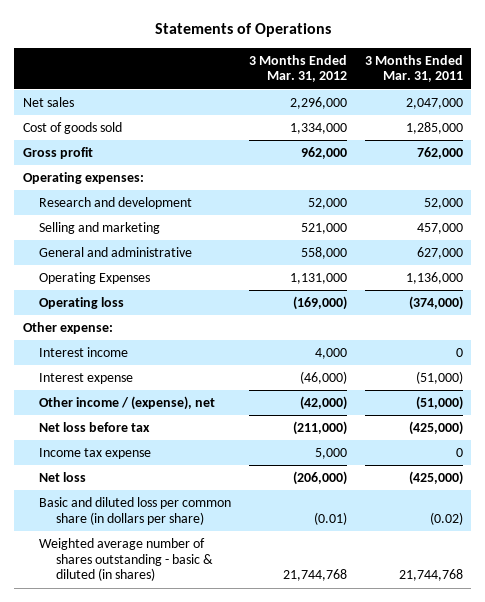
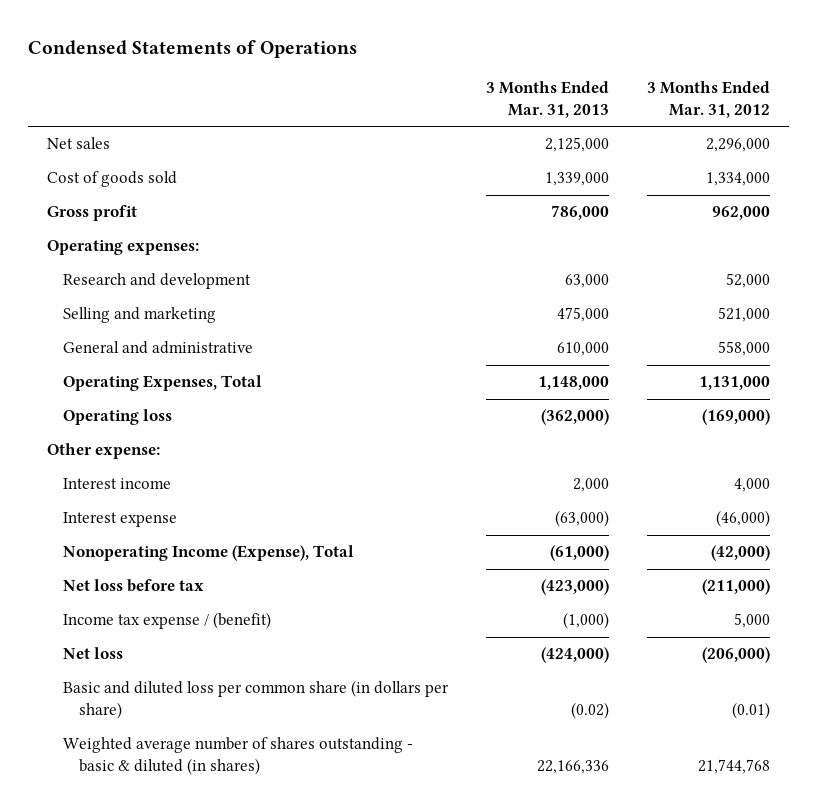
[154,23,331,38] Statements of Operations -> [27,39,357,58] Condensed Statements of Operations
[364,54,463,83] 3 Months Ended Mar. 31, 2011 -> none
none -> [485,80,609,118] 3 Months Ended Mar. 31, 2013
[39,271,151,284] Operating Expenses -> [62,375,262,392] Operating Expenses, Total
[39,395,216,410] Other income / (expense), net -> [62,545,354,562] Nonoperating Income (Expense), Total
[39,447,152,459] Income tax expense -> [62,612,271,630] Income tax expense / (benefit)

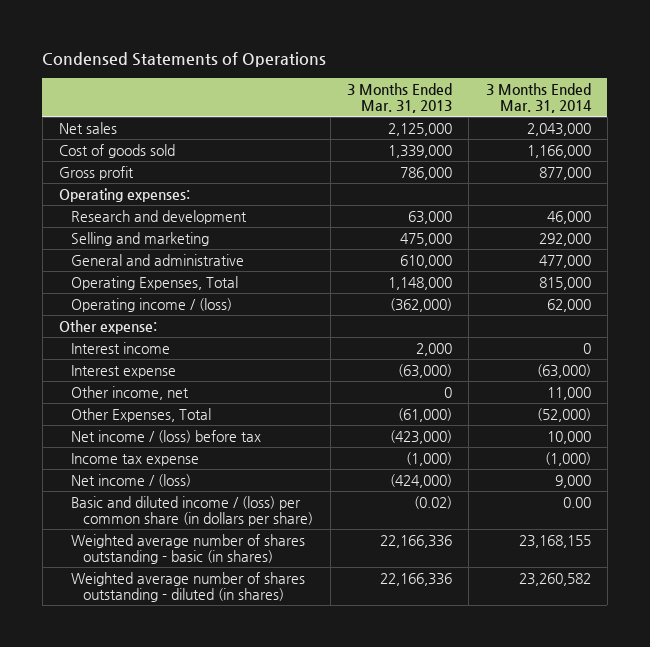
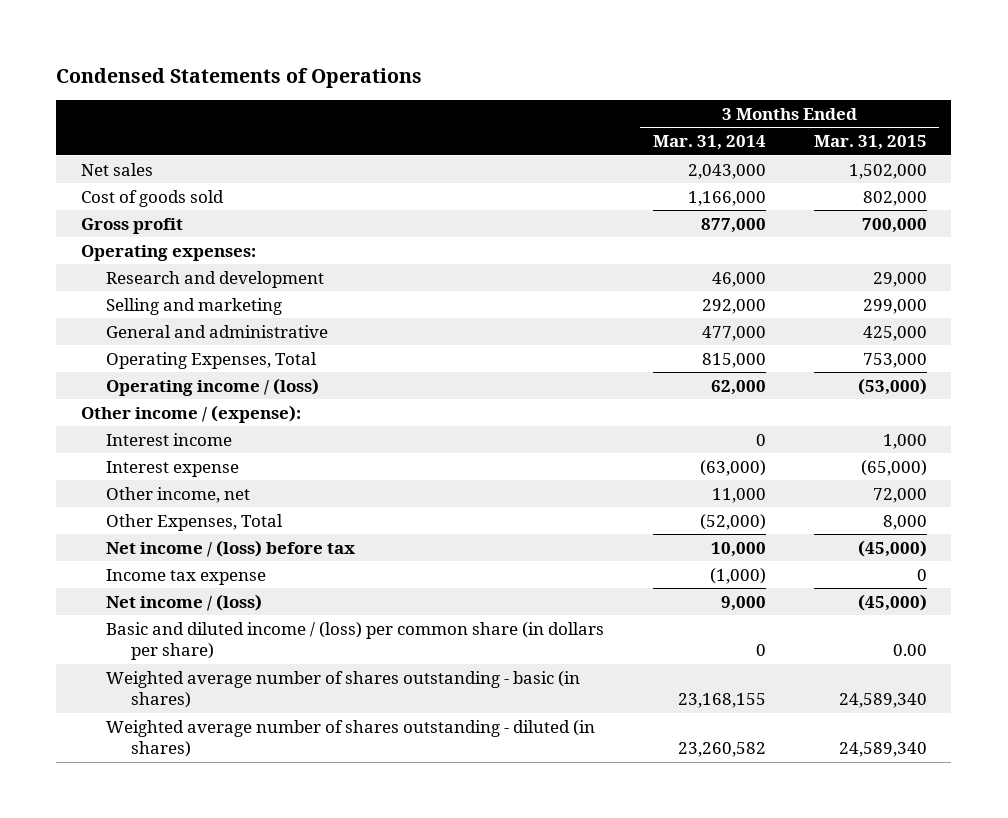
[346,82,452,114] 3 Months Ended Mar. 31, 2013 -> none
none -> [814,135,928,151] Mar. 31, 2015
[59,319,158,334] Other expense: -> [80,404,301,423] Other income / (expense):
[562,496,591,508] 0.00 -> [755,644,766,657] 0

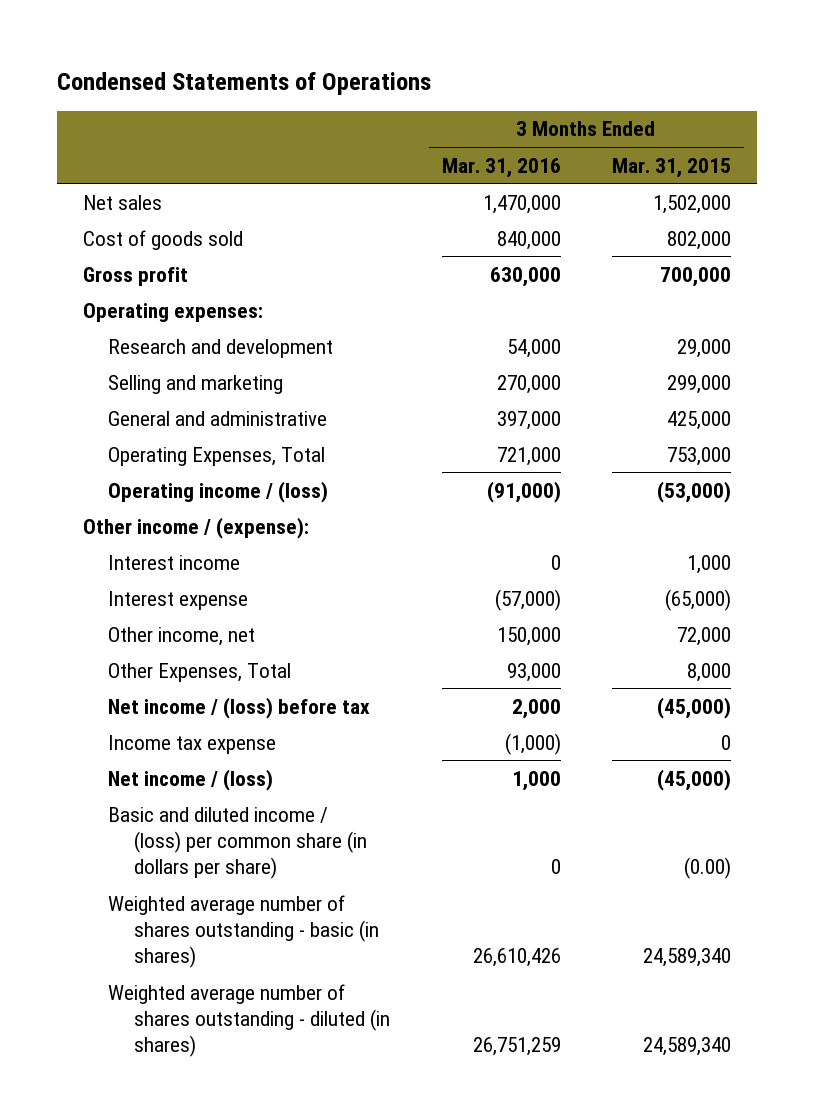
[652,135,766,151] Mar. 31, 2014 -> none
none -> [441,157,561,178] Mar. 31, 2016
[893,644,928,657] 0.00 -> [684,857,732,880] (0.00)

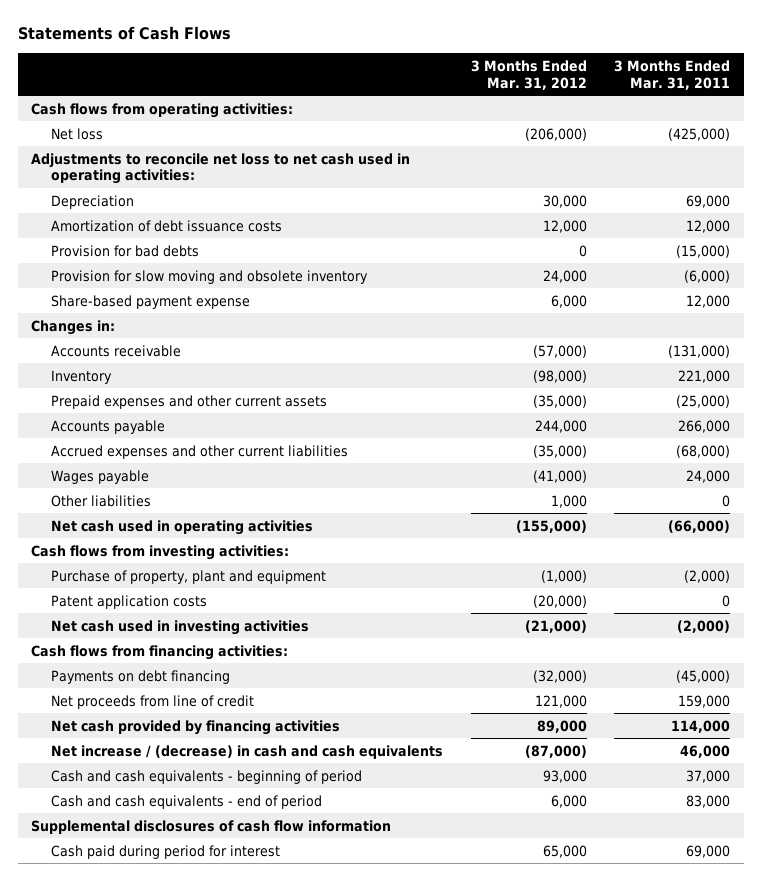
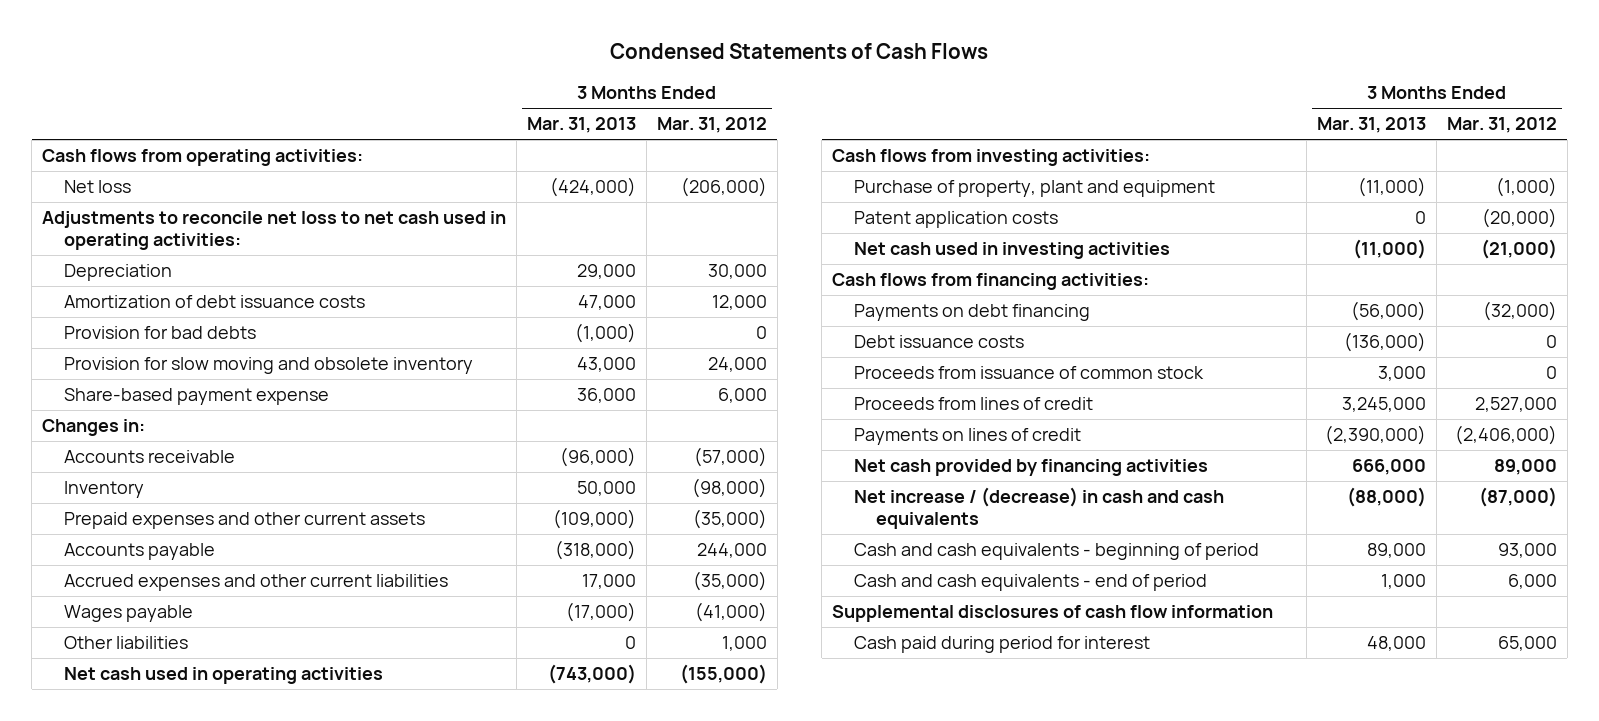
[17,26,231,41] Statements of Cash Flows -> [610,43,989,60] Condensed Statements of Cash Flows
[614,60,731,90] 3 Months Ended Mar. 31, 2011 -> none
none -> [526,117,636,134] Mar. 31, 2013
none -> [854,335,1025,349] Debt issuance costs
none -> [854,366,1205,380] Proceeds from issuance of common stock
[51,694,255,709] Net proceeds from line of credit -> [854,397,1094,411] Proceeds from lines of credit
[534,694,587,708] 121,000 -> [1474,397,1557,413] 2,527,000
none -> [854,428,1082,446] Payments on lines of credit

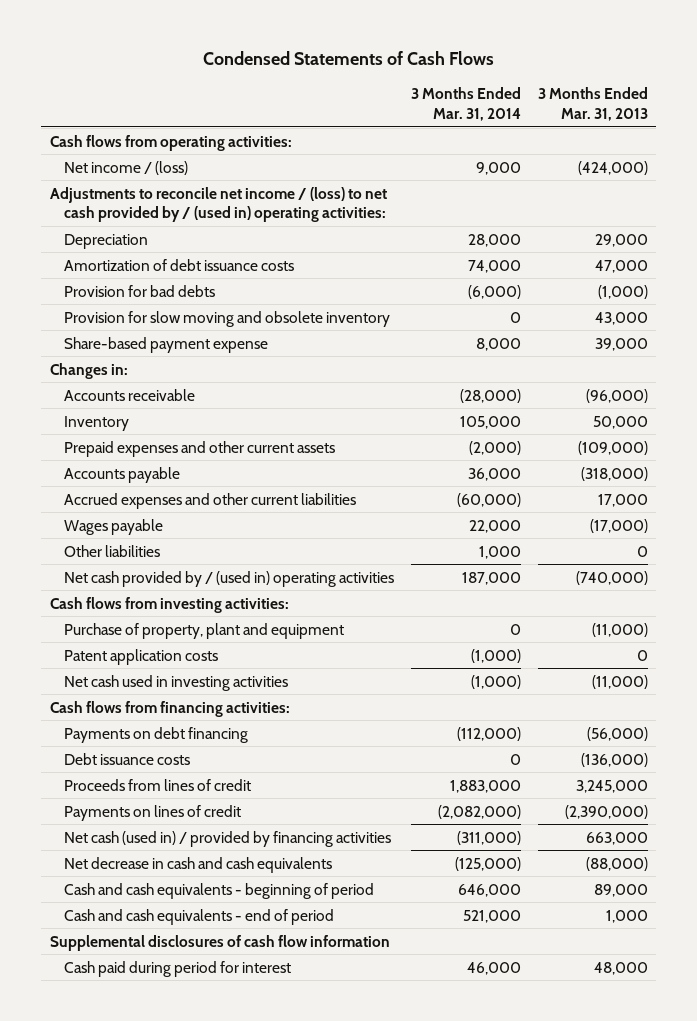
[656,117,767,134] Mar. 31, 2012 -> none
none -> [410,87,521,122] 3 Months Ended Mar. 31, 2014
[64,180,132,194] Net loss -> [64,160,189,175] Net income / (loss)
[42,211,507,250] Adjustments to reconcile net loss to net cash used in operating activities: -> [49,186,387,223] Adjustments to reconcile net income / (loss) to net cash provided by / (used in) operating activities:
[576,388,636,404] 36,000 -> [594,337,648,351] 39,000
[64,667,384,685] Net cash used in operating activities -> [64,570,395,587] Net cash provided by / (used in) operating activities
[547,664,636,685] (743,000) -> [575,570,648,585] (740,000)
[854,366,1205,380] Proceeds from issuance of common stock -> none
[854,459,1209,477] Net cash provided by financing activities -> [64,830,392,847] Net cash (used in) / provided by financing activities
[1352,459,1427,476] 666,000 -> [585,831,648,845] 663,000
[854,487,1225,529] Net increase / (decrease) in cash and cash equivalents -> [64,856,333,873] Net decrease in cash and cash equivalents

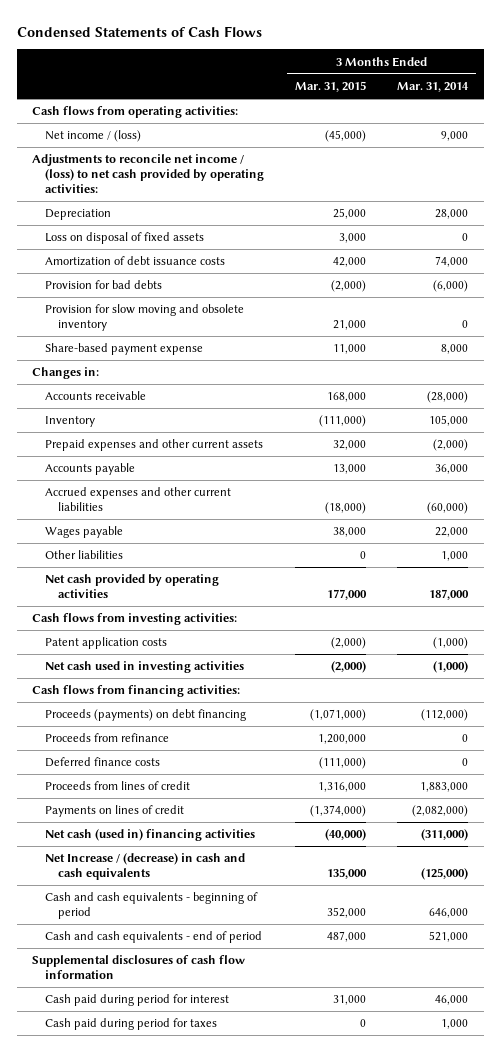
[537,87,648,122] 3 Months Ended Mar. 31, 2013 -> none
none -> [295,80,367,92] Mar. 31, 2015
[49,186,387,223] Adjustments to reconcile net income / (loss) to net cash provided by / (used in) operating activities: -> [32,154,265,193] Adjustments to reconcile net income / (loss) to net cash provided by operating activities:
none -> [45,232,205,245] Loss on disposal of fixed assets
[64,570,395,587] Net cash provided by / (used in) operating activities -> [45,574,220,598] Net cash provided by operating activities
[64,622,345,639] Purchase of property, plant and equipment -> none
[64,752,191,765] Debt issuance costs -> none
[64,726,249,743] Payments on debt financing -> [45,709,247,722] Proceeds (payments) on debt financing
none -> [45,733,170,743] Proceeds from refinance
none -> [45,757,161,768] Deferred finance costs
[64,830,392,847] Net cash (used in) / provided by financing activities -> [45,829,256,842] Net cash (used in) financing activities
[64,856,333,873] Net decrease in cash and cash equivalents -> [45,853,246,880] Net Increase / (decrease) in cash and cash equivalents
none -> [45,1018,218,1031] Cash paid during period for taxes

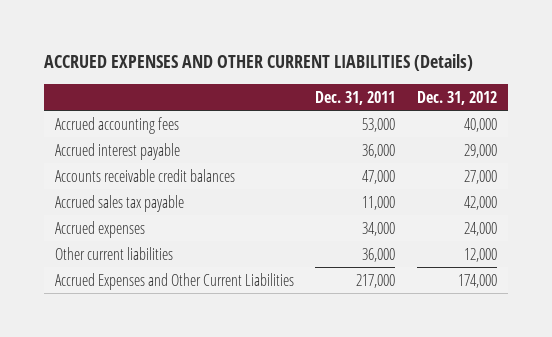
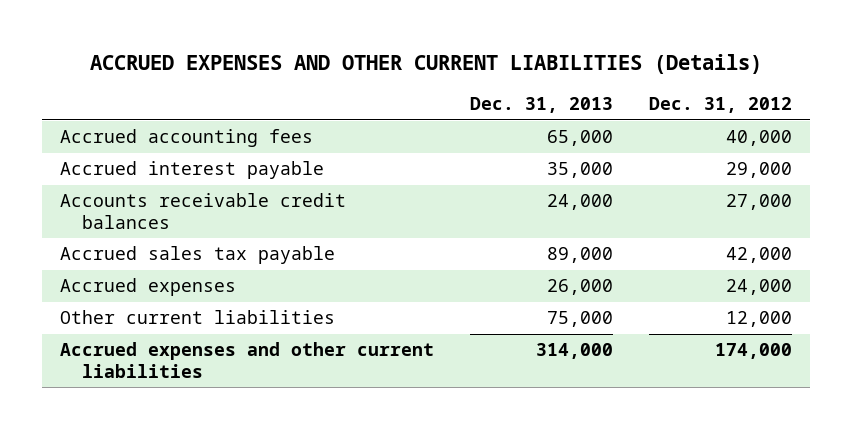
[315,90,396,105] Dec. 31, 2011 -> none
none -> [470,97,614,114] Dec. 31, 2013
[54,272,294,290] Accrued Expenses and Other Current Liabilities -> [60,342,435,378] Accrued expenses and other current liabilities

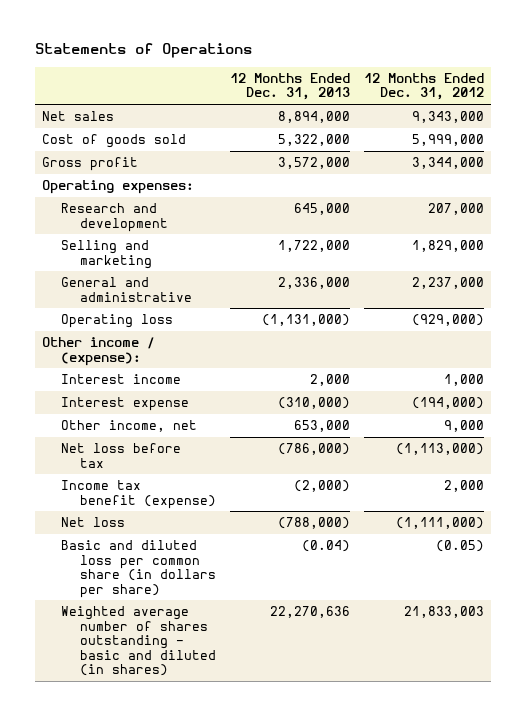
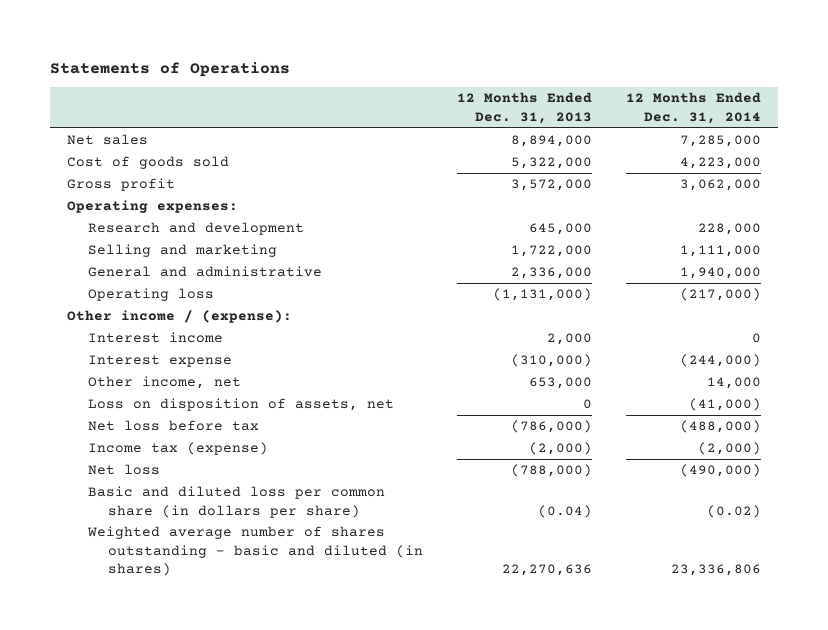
[363,72,484,101] 12 Months Ended Dec. 31, 2012 -> none
none -> [626,92,762,124] 12 Months Ended Dec. 31, 2014
none -> [87,398,394,412] Loss on disposition of assets, net
[61,480,217,509] Income tax benefit (expense) -> [87,442,268,456] Income tax (expense)

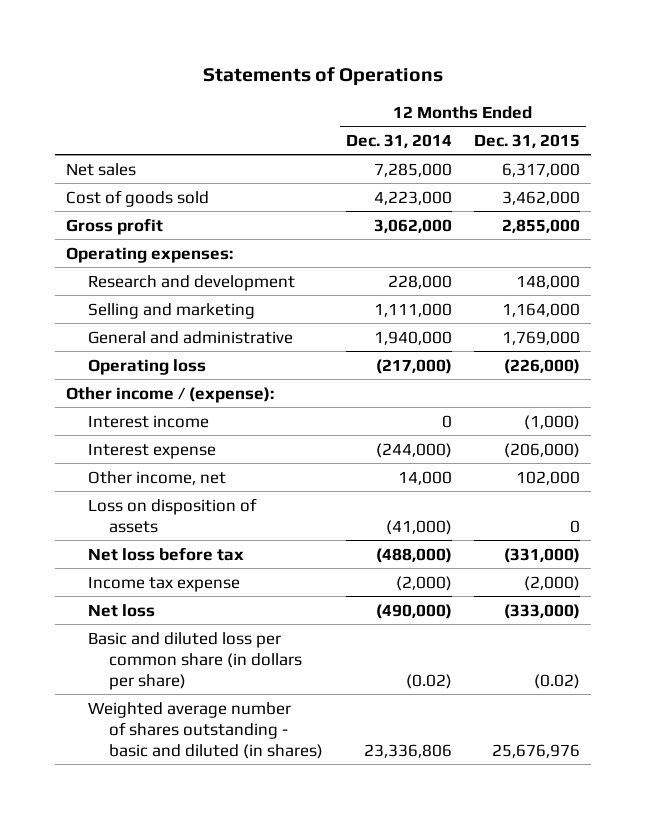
[457,92,593,124] 12 Months Ended Dec. 31, 2013 -> none
none -> [474,133,581,148] Dec. 31, 2015
[87,398,394,412] Loss on disposition of assets, net -> [87,497,257,533] Loss on disposition of assets
[87,442,268,456] Income tax (expense) -> [87,575,240,592] Income tax expense

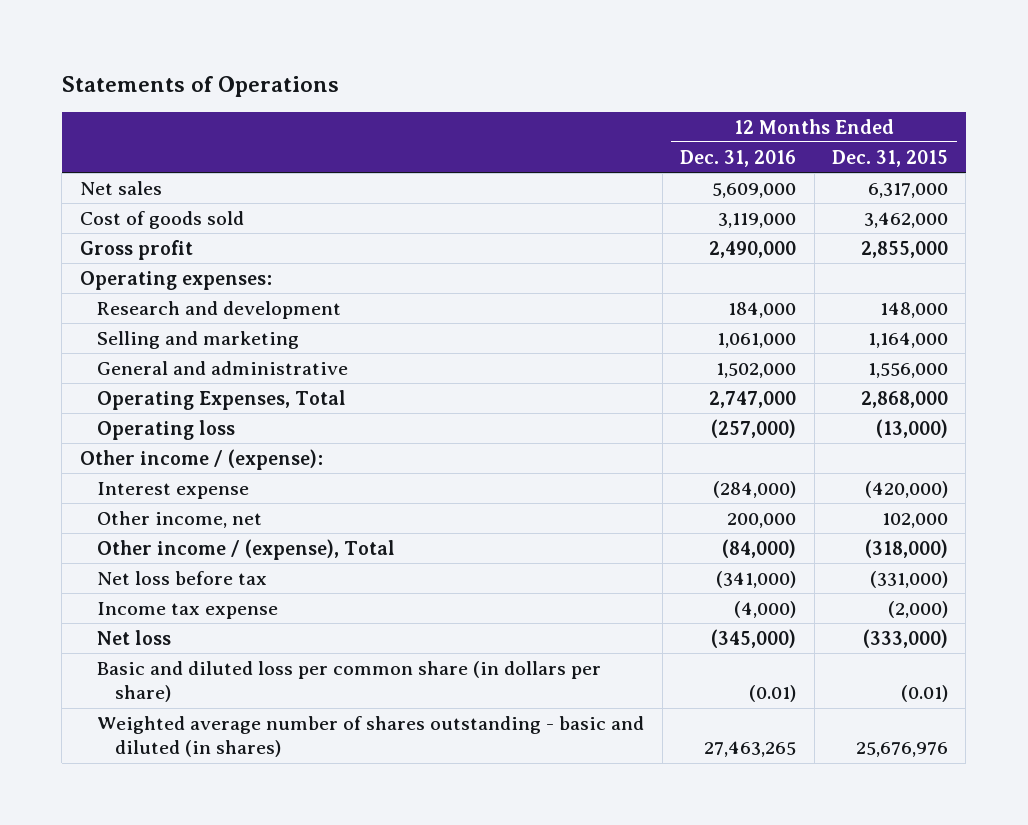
[345,133,452,148] Dec. 31, 2014 -> none
none -> [680,149,797,167] Dec. 31, 2016
[502,330,581,345] 1,769,000 -> [867,362,948,378] 1,556,000
none -> [97,389,347,410] Operating Expenses, Total
[504,358,581,374] (226,000) -> [875,418,948,438] (13,000)
[87,414,209,428] Interest income -> none
[504,442,581,458] (206,000) -> [864,480,948,498] (420,000)
[87,497,257,533] Loss on disposition of assets -> none
none -> [97,538,396,560] Other income / (expense), Total
[534,673,581,689] (0.02) -> [900,685,948,703] (0.01)

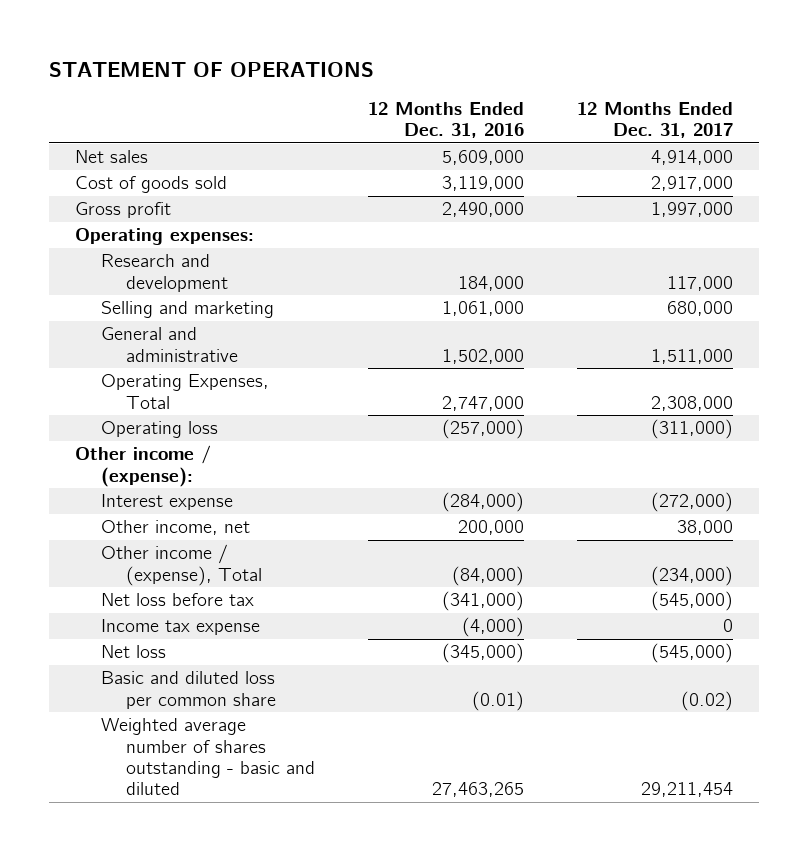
[61,76,339,98] Statements of Operations -> [48,62,374,78] STATEMENT OF OPERATIONS
[831,149,948,167] Dec. 31, 2015 -> none
none -> [576,101,733,139] 12 Months Ended Dec. 31, 2017
[97,660,602,703] Basic and diluted loss per common share (in dollars per share) -> [100,671,277,709] Basic and diluted loss per common share
[97,715,645,758] Weighted average number of shares outstanding - basic and diluted (in shares) -> [100,718,316,796] Weighted average number of shares outstanding - basic and diluted

